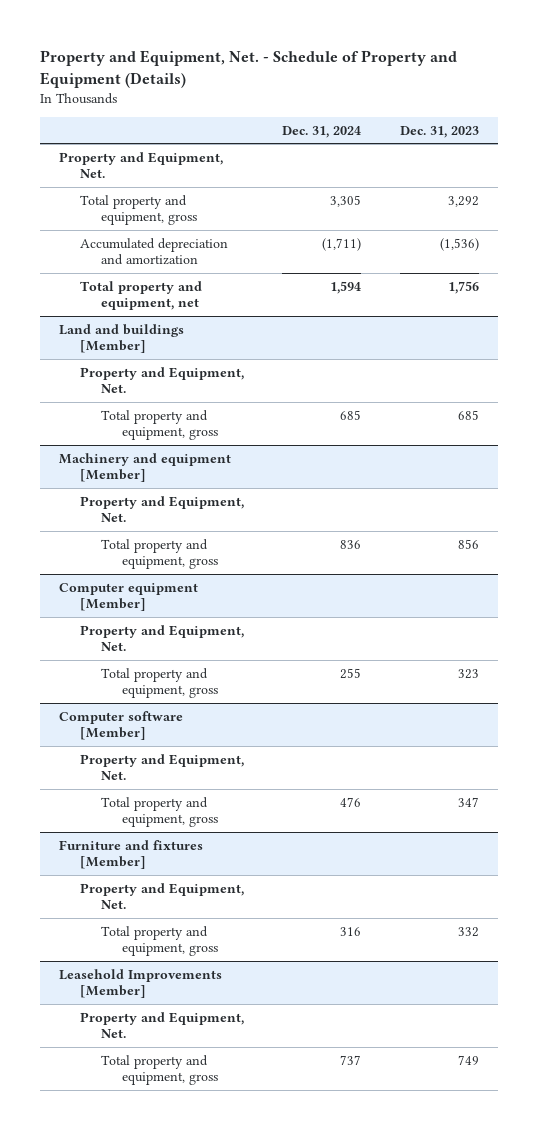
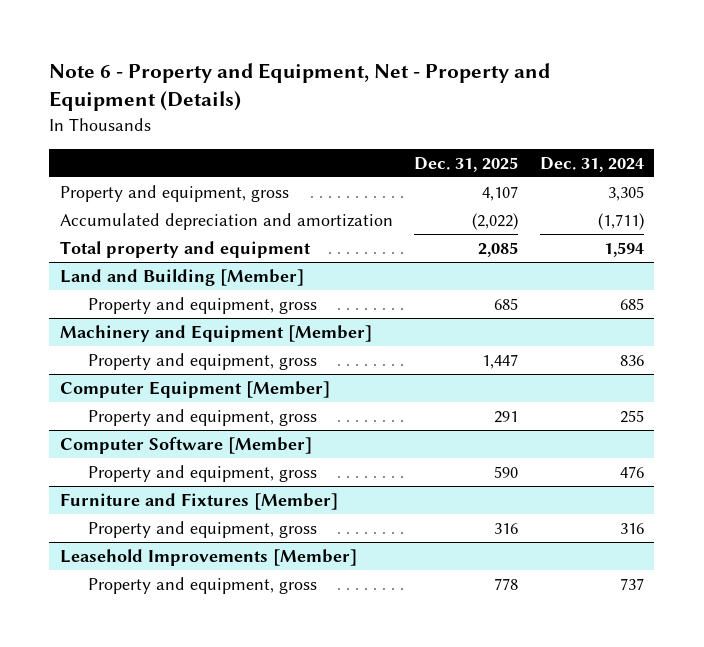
[39,49,457,88] Property and Equipment, Net. - Schedule of Property and Equipment (Details) -> [49,62,551,111] Note 6 - Property and Equipment, Net - Property and Equipment (Details)
[399,125,479,138] Dec. 31, 2023 -> none
none -> [414,156,519,172] Dec. 31, 2025
[59,151,224,179] Property and Equipment, Net. -> none
[80,194,197,226] Total property and equipment, gross -> [60,184,290,202] Property and equipment, gross
[80,366,245,394] Property and Equipment, Net. -> none
[80,495,245,523] Property and Equipment, Net. -> none
[80,624,245,652] Property and Equipment, Net. -> none
[80,753,245,781] Property and Equipment, Net. -> none
[80,882,245,910] Property and Equipment, Net. -> none
[80,280,203,311] Total property and equipment, net -> [60,240,312,258] Total property and equipment
[59,323,185,354] Land and buildings [Member] -> [60,268,305,286] Land and Building [Member]
[100,409,218,441] Total property and equipment, gross -> [88,296,318,314] Property and equipment, gross
[59,452,232,483] Machinery and equipment [Member] -> [60,324,373,342] Machinery and Equipment [Member]
[100,538,218,570] Total property and equipment, gross -> [88,352,318,370] Property and equipment, gross
[59,582,199,612] Computer equipment [Member] -> [60,380,331,398] Computer Equipment [Member]
[100,667,218,699] Total property and equipment, gross -> [88,408,318,426] Property and equipment, gross
[59,710,184,741] Computer software [Member] -> [60,436,313,454] Computer Software [Member]
[100,796,218,828] Total property and equipment, gross -> [88,464,318,482] Property and equipment, gross
[59,839,204,870] Furniture and fixtures [Member] -> [60,492,339,510] Furniture and Fixtures [Member]
[100,925,218,957] Total property and equipment, gross -> [88,520,318,538] Property and equipment, gross
[80,1011,245,1039] Property and Equipment, Net. -> none
[100,1054,218,1086] Total property and equipment, gross -> [88,576,318,594] Property and equipment, gross

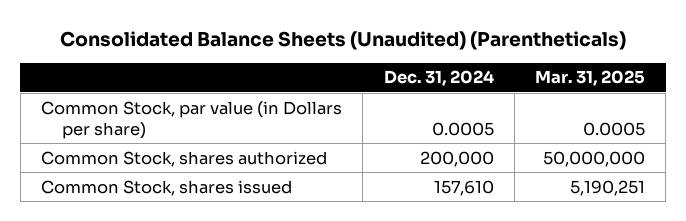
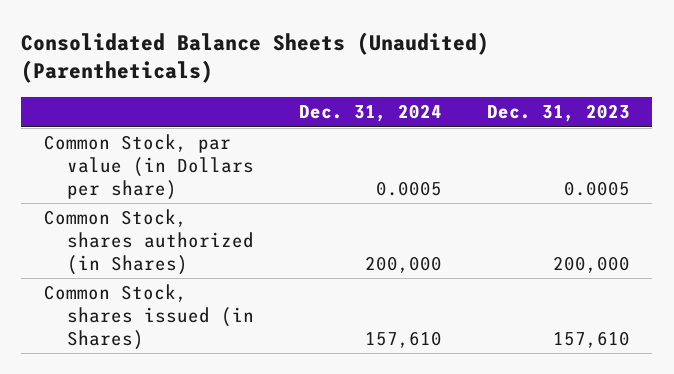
[535,70,646,87] Mar. 31, 2025 -> none
none -> [486,104,630,123] Dec. 31, 2023
[41,150,328,167] Common Stock, shares authorized -> [43,209,255,275] Common Stock, shares authorized (in Shares)
[41,179,293,196] Common Stock, shares issued -> [43,284,255,350] Common Stock, shares issued (in Shares)

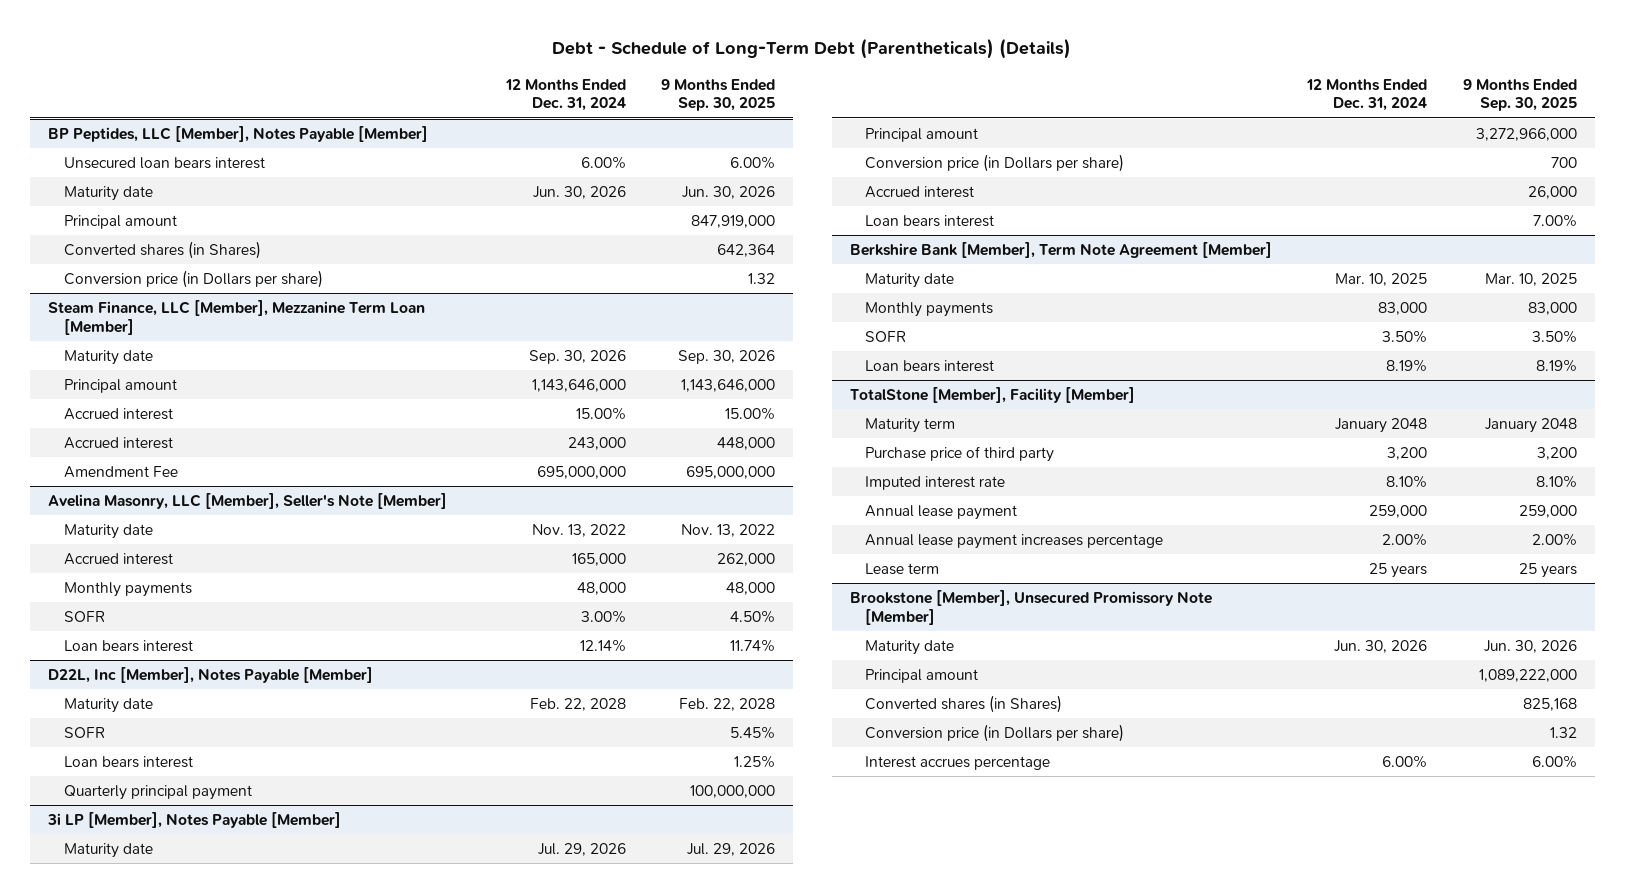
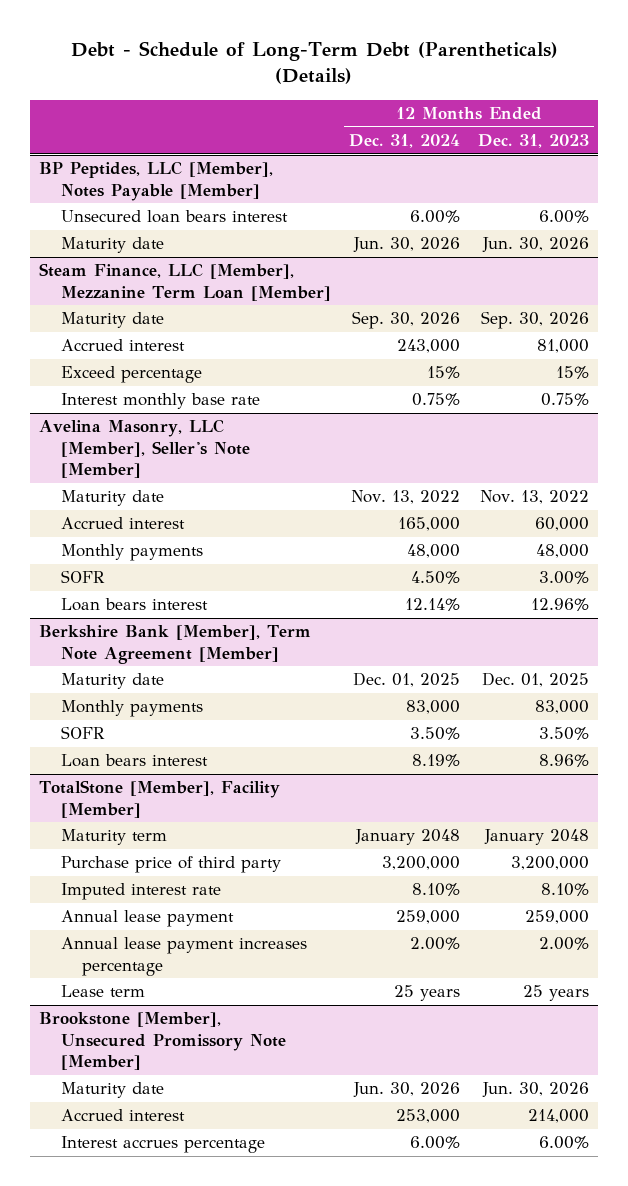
[661,78,776,112] 9 Months Ended Sep. 30, 2025 -> none
none -> [477,134,589,149] Dec. 31, 2023
[64,214,178,229] Principal amount -> none
[64,240,262,259] Converted shares (in Shares) -> none
[64,269,324,288] Conversion price (in Dollars per share) -> none
[64,378,178,393] Principal amount -> none
[64,407,174,420] Accrued interest -> none
[64,465,179,478] Amendment Fee -> none
none -> [60,366,202,384] Exceed percentage
none -> [60,393,260,410] Interest monthly base rate
[580,609,626,623] 3.00% -> [410,571,460,585] 4.50%
[48,666,374,683] D22L, Inc [Member], Notes Payable [Member] -> none
[64,697,154,713] Maturity date -> none
[64,726,106,738] SOFR -> none
[64,755,194,768] Loan bears interest -> none
[64,784,253,800] Quarterly principal payment -> none
[47,811,342,828] 3i LP [Member], Notes Payable [Member] -> none
[64,842,154,858] Maturity date -> none
[865,127,979,142] Principal amount -> none
[865,153,1125,172] Conversion price (in Dollars per share) -> none
[865,185,975,198] Accrued interest -> none
[865,214,995,227] Loan bears interest -> none
[1335,272,1428,286] Mar. 10, 2025 -> [352,672,460,688] Dec. 01, 2025
[1387,446,1428,460] 3,200 -> [381,856,460,871] 3,200,000
[865,668,979,683] Principal amount -> none
[865,694,1063,713] Converted shares (in Shares) -> none
[865,723,1125,742] Conversion price (in Dollars per share) -> none
none -> [60,1109,185,1122] Accrued interest

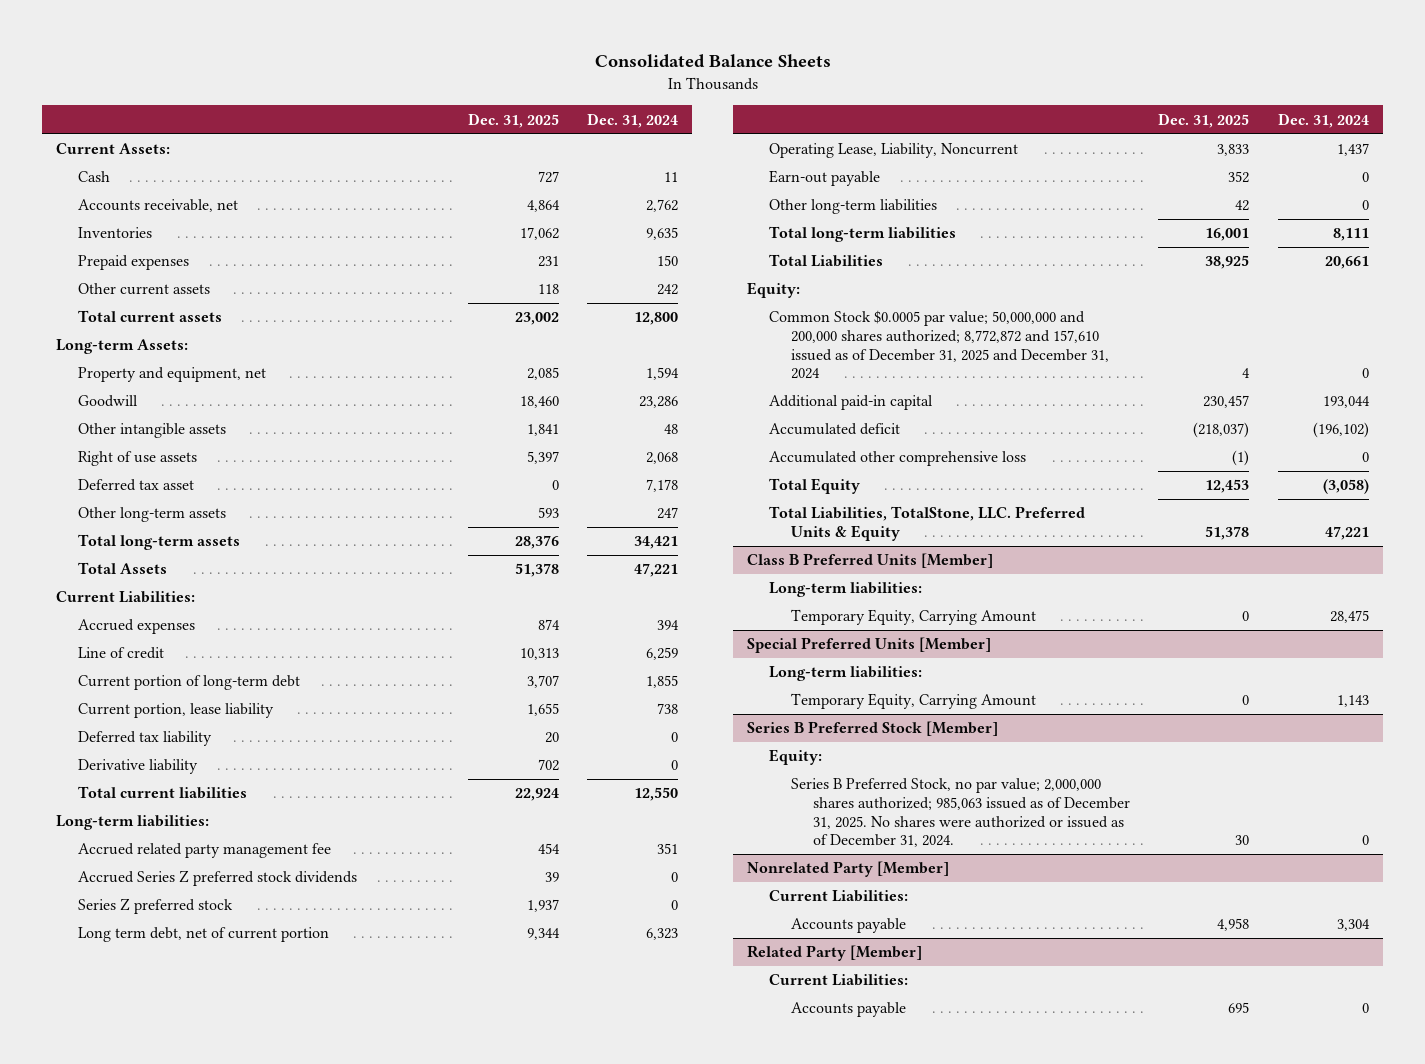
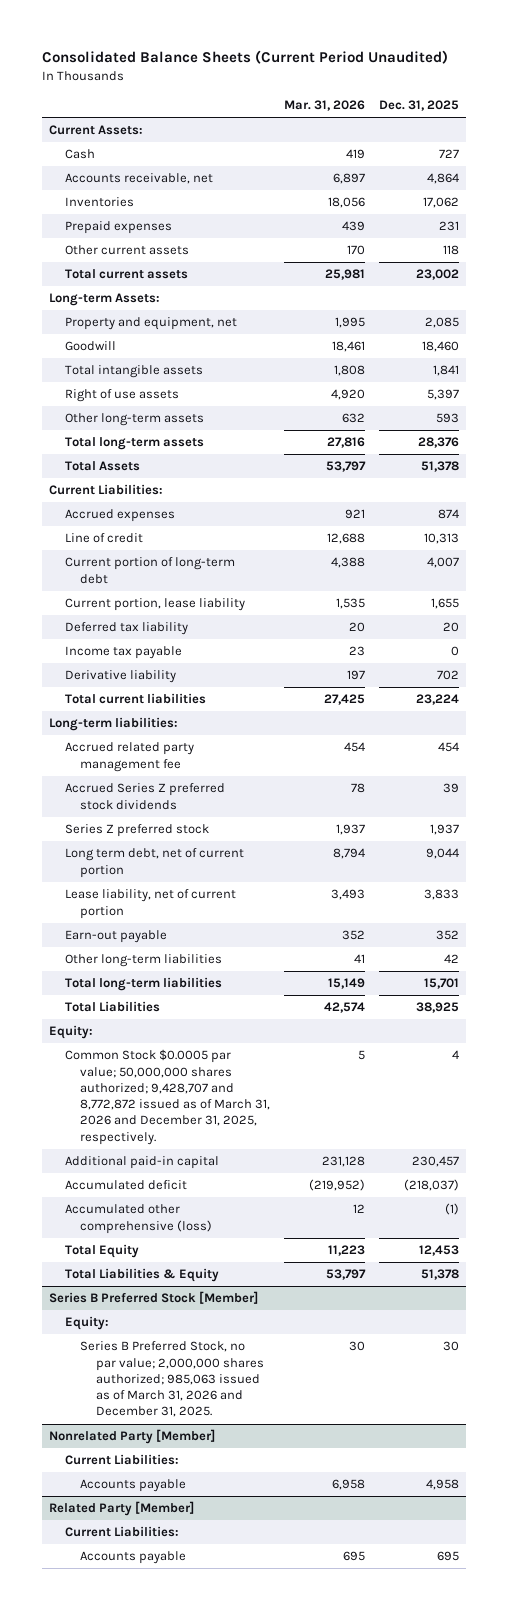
[594,54,831,69] Consolidated Balance Sheets -> [42,50,449,65] Consolidated Balance Sheets (Current Period Unaudited)
[587,112,679,128] Dec. 31, 2024 -> none
none -> [283,99,365,111] Mar. 31, 2026
[78,423,227,439] Other intangible assets -> [64,365,203,379] Total intangible assets
[78,479,195,492] Deferred tax asset -> none
[526,675,559,689] 3,707 -> [426,557,459,569] 4,007
none -> [64,646,182,660] Income tax payable
[514,788,559,802] 22,924 -> [415,694,459,706] 23,224
[526,928,560,941] 9,344 -> [425,848,459,860] 9,044
[768,143,1018,159] Operating Lease, Liability, Noncurrent -> [64,889,236,919] Lease liability, net of current portion
[1205,228,1250,242] 16,001 -> [423,978,459,990] 15,701
[768,310,1109,380] Common Stock $0.0005 par value; 50,000,000 and 200,000 shares authorized; 8,772,872 and 157,610 issued as of December 31, 2025 and December 31, 2024 -> [64,1049,271,1145] Common Stock $0.0005 par value; 50,000,000 shares authorized; 9,428,707 and 8,772,872 issued as of March 31, 2026 and December 31, 2025, respectively.
[768,451,1026,467] Accumulated other comprehensive loss -> [64,1204,213,1234] Accumulated other comprehensive (loss)
[747,553,994,569] Class B Preferred Units [Member] -> none
[768,582,922,598] Long-term liabilities: -> none
[790,609,1036,626] Temporary Equity, Carrying Amount -> none
[747,637,992,654] Special Preferred Units [Member] -> none
[768,666,922,682] Long-term liabilities: -> none
[790,693,1036,710] Temporary Equity, Carrying Amount -> none
[768,506,1085,542] Total Liabilities, TotalStone, LLC. Preferred Units & Equity -> [64,1268,219,1283] Total Liabilities & Equity
[790,778,1130,848] Series B Preferred Stock, no par value; 2,000,000 shares authorized; 985,063 issued as of December 31, 2025. No shares were authorized or issued as of December 31, 2024. -> [80,1341,264,1418] Series B Preferred Stock, no par value; 2,000,000 shares authorized; 985,063 issued as of March 31, 2026 and December 31, 2025.

